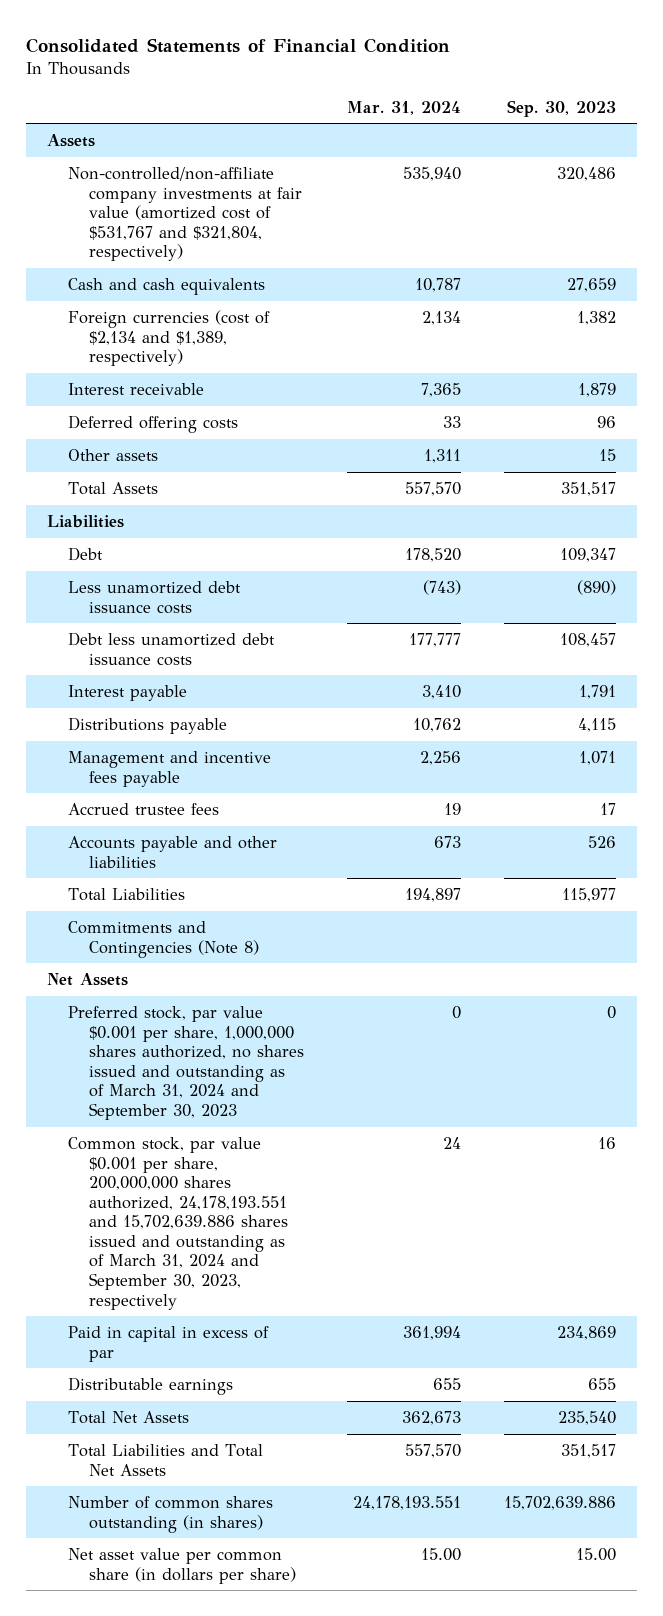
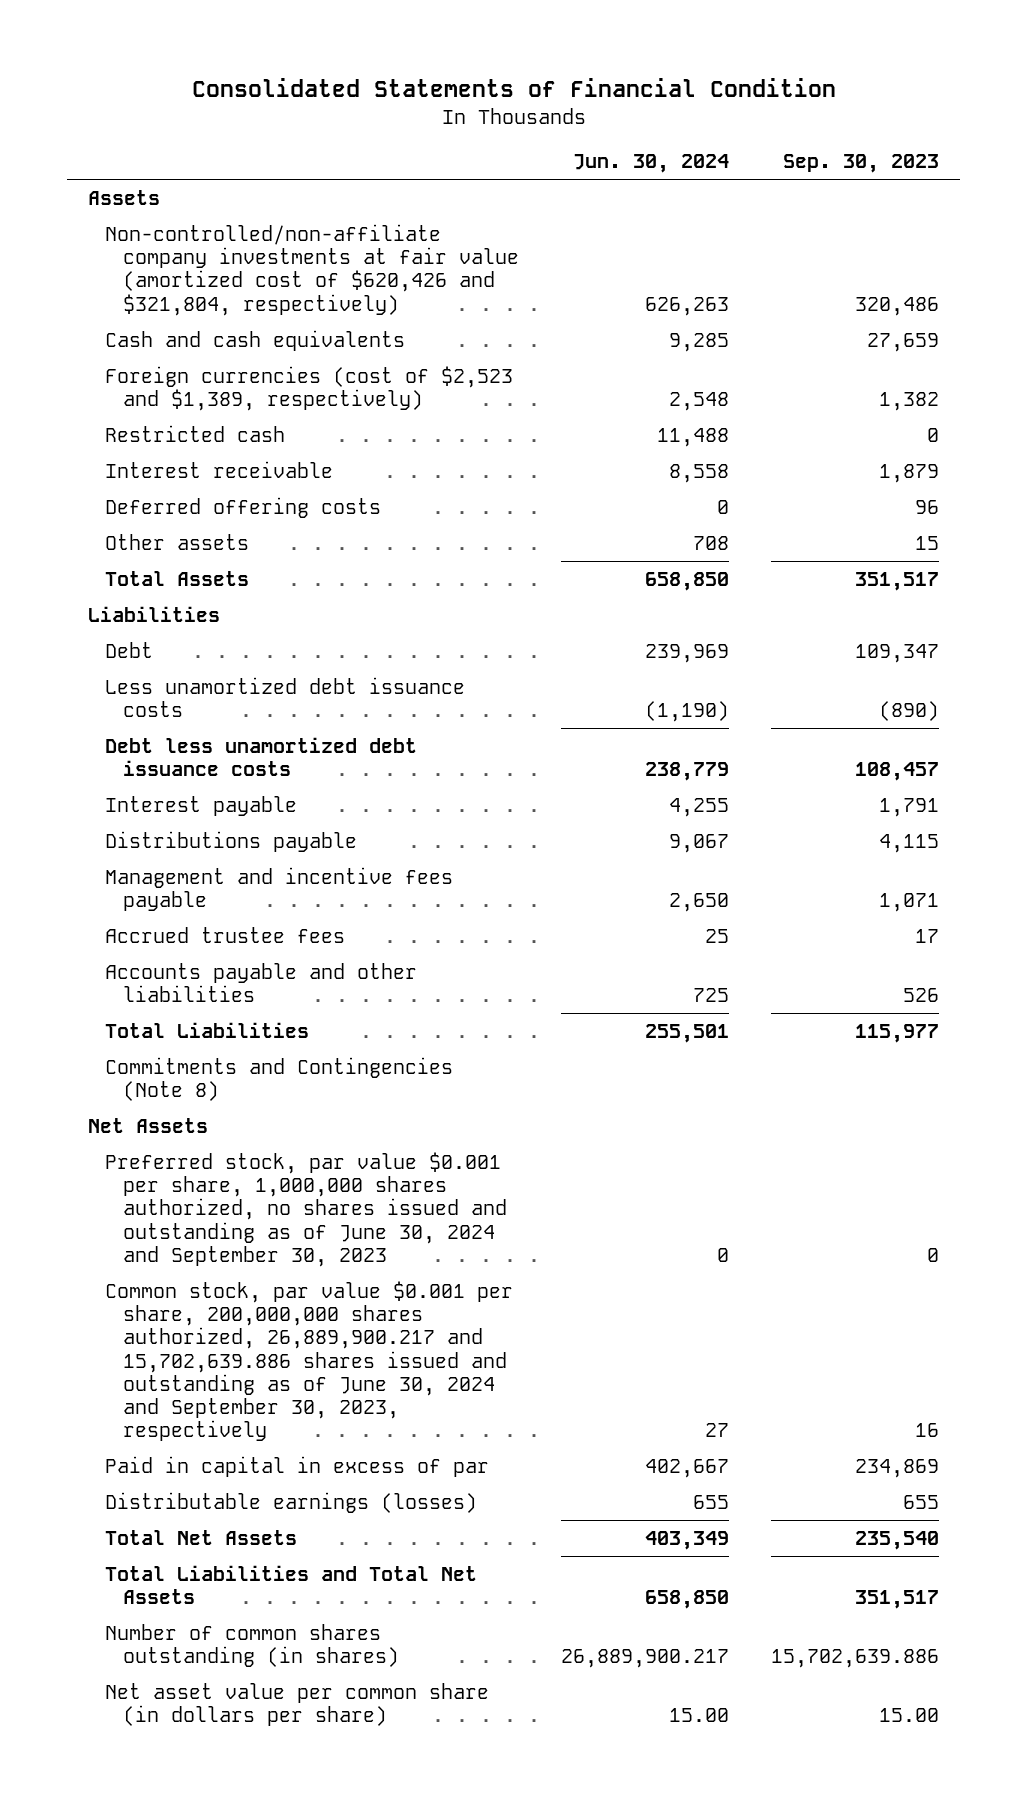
[347,100,462,115] Mar. 31, 2024 -> none
none -> [573,154,730,174] Jun. 30, 2024
[68,167,303,262] Non-controlled/non-affiliate company investments at fair value (amortized cost of $531,767 and $321,804, respectively) -> [105,223,520,316] Non-controlled/non-affiliate company investments at fair value (amortized cost of $620,426 and $321,804, respectively)
[68,310,271,367] Foreign currencies (cost of $2,134 and $1,389, respectively) -> [105,365,514,412] Foreign currencies (cost of $2,523 and $1,389, respectively)
none -> [105,424,286,442] Restricted cash
[68,1006,305,1120] Preferred stock, par value $0.001 per share, 1,000,000 shares authorized, no shares issued and outstanding as of March 31, 2024 and September 30, 2023 -> [105,1151,508,1267] Preferred stock, par value $0.001 per share, 1,000,000 shares authorized, no shares issued and outstanding as of June 30, 2024 and September 30, 2023
[68,1137,289,1310] Common stock, par value $0.001 per share, 200,000,000 shares authorized, 24,178,193.551 and 15,702,639.886 shares issued and outstanding as of March 31, 2024 and September 30, 2023, respectively -> [105,1280,514,1442] Common stock, par value $0.001 per share, 200,000,000 shares authorized, 26,889,900.217 and 15,702,639.886 shares issued and outstanding as of June 30, 2024 and September 30, 2023, respectively
[68,1377,234,1396] Distributable earnings -> [105,1491,478,1513] Distributable earnings (losses)

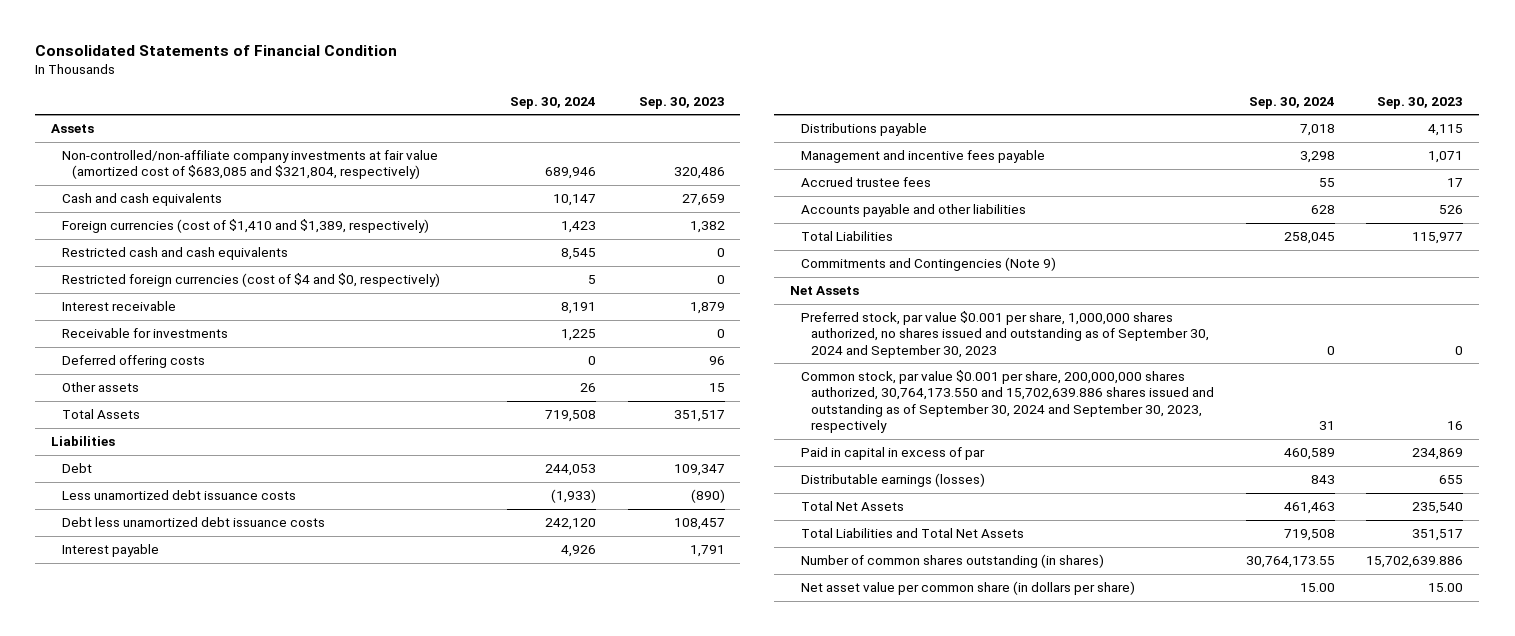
[573,154,730,174] Jun. 30, 2024 -> none
none -> [509,96,596,109] Sep. 30, 2024
[105,223,520,316] Non-controlled/non-affiliate company investments at fair value (amortized cost of $620,426 and $321,804, respectively) -> [61,150,438,180] Non-controlled/non-affiliate company investments at fair value (amortized cost of $683,085 and $321,804, respectively)
[105,365,514,412] Foreign currencies (cost of $2,523 and $1,389, respectively) -> [61,219,429,234] Foreign currencies (cost of $1,410 and $1,389, respectively)
[105,424,286,442] Restricted cash -> [61,247,288,261] Restricted cash and cash equivalents
none -> [61,273,440,288] Restricted foreign currencies (cost of $4 and $0, respectively)
none -> [61,328,228,339] Receivable for investments
[105,1056,454,1102] Commitments and Contingencies (Note 8) -> [800,257,1056,272] Commitments and Contingencies (Note 9)
[105,1151,508,1267] Preferred stock, par value $0.001 per share, 1,000,000 shares authorized, no shares issued and outstanding as of June 30, 2024 and September 30, 2023 -> [800,311,1210,358] Preferred stock, par value $0.001 per share, 1,000,000 shares authorized, no shares issued and outstanding as of September 30, 2024 and September 30, 2023
[105,1280,514,1442] Common stock, par value $0.001 per share, 200,000,000 shares authorized, 26,889,900.217 and 15,702,639.886 shares issued and outstanding as of June 30, 2024 and September 30, 2023, respectively -> [800,370,1215,433] Common stock, par value $0.001 per share, 200,000,000 shares authorized, 30,764,173.550 and 15,702,639.886 shares issued and outstanding as of September 30, 2024 and September 30, 2023, respectively

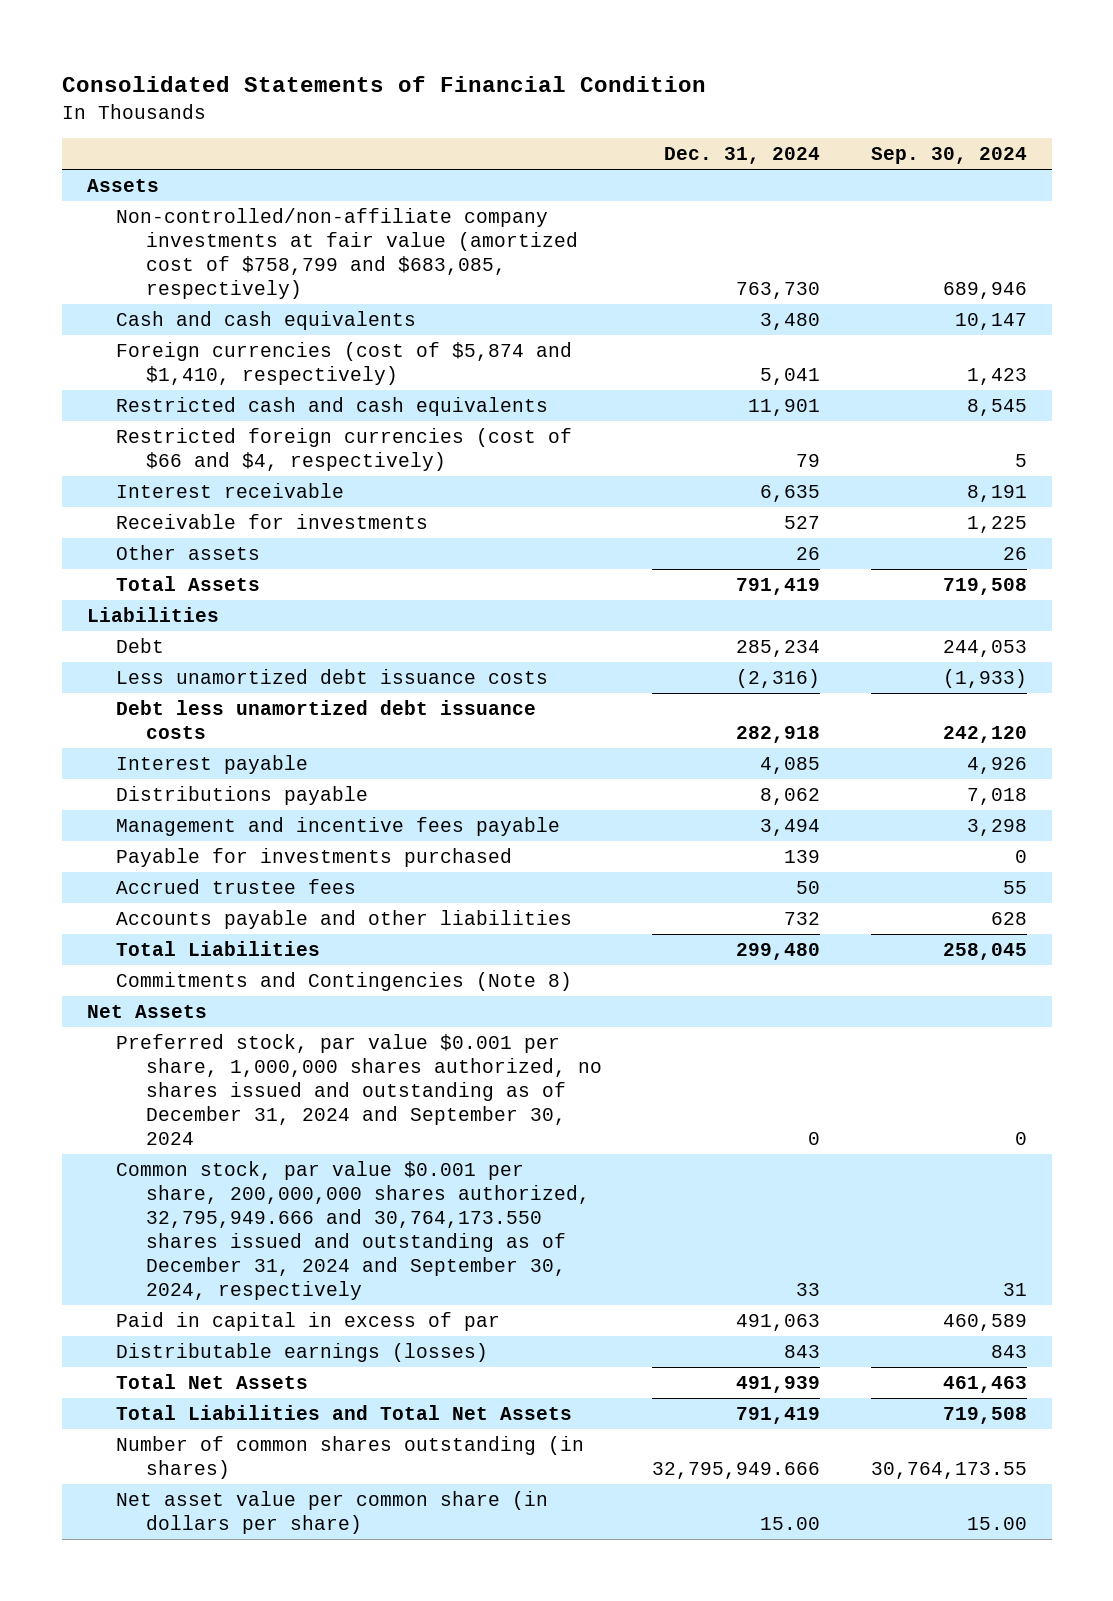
[638,96,725,109] Sep. 30, 2023 -> none
none -> [664,147,821,165] Dec. 31, 2024
[61,150,438,180] Non-controlled/non-affiliate company investments at fair value (amortized cost of $683,085 and $321,804, respectively) -> [116,207,579,299] Non-controlled/non-affiliate company investments at fair value (amortized cost of $758,799 and $683,085, respectively)
[61,219,429,234] Foreign currencies (cost of $1,410 and $1,389, respectively) -> [116,341,573,385] Foreign currencies (cost of $5,874 and $1,410, respectively)
[61,273,440,288] Restricted foreign currencies (cost of $4 and $0, respectively) -> [116,427,573,471] Restricted foreign currencies (cost of $66 and $4, respectively)
[61,355,205,369] Deferred offering costs -> none
none -> [116,847,513,867] Payable for investments purchased
[800,257,1056,272] Commitments and Contingencies (Note 9) -> [116,971,573,991] Commitments and Contingencies (Note 8)
[800,311,1210,358] Preferred stock, par value $0.001 per share, 1,000,000 shares authorized, no shares issued and outstanding as of September 30, 2024 and September 30, 2023 -> [116,1033,603,1145] Preferred stock, par value $0.001 per share, 1,000,000 shares authorized, no shares issued and outstanding as of December 31, 2024 and September 30, 2024
[800,370,1215,433] Common stock, par value $0.001 per share, 200,000,000 shares authorized, 30,764,173.550 and 15,702,639.886 shares issued and outstanding as of September 30, 2024 and September 30, 2023, respectively -> [116,1160,591,1300] Common stock, par value $0.001 per share, 200,000,000 shares authorized, 32,795,949.666 and 30,764,173.550 shares issued and outstanding as of December 31, 2024 and September 30, 2024, respectively

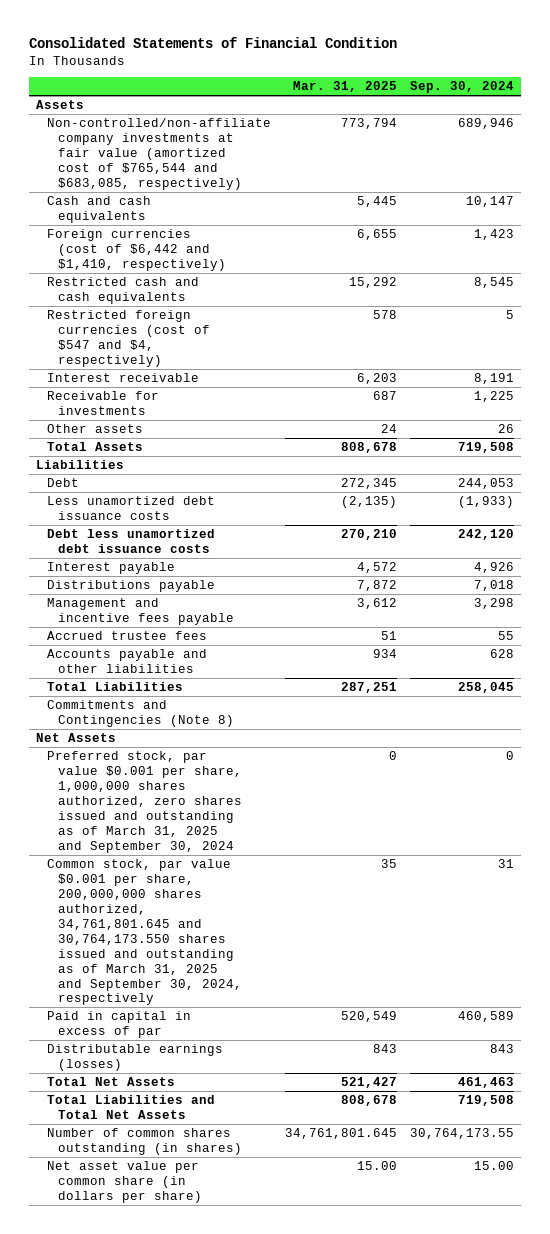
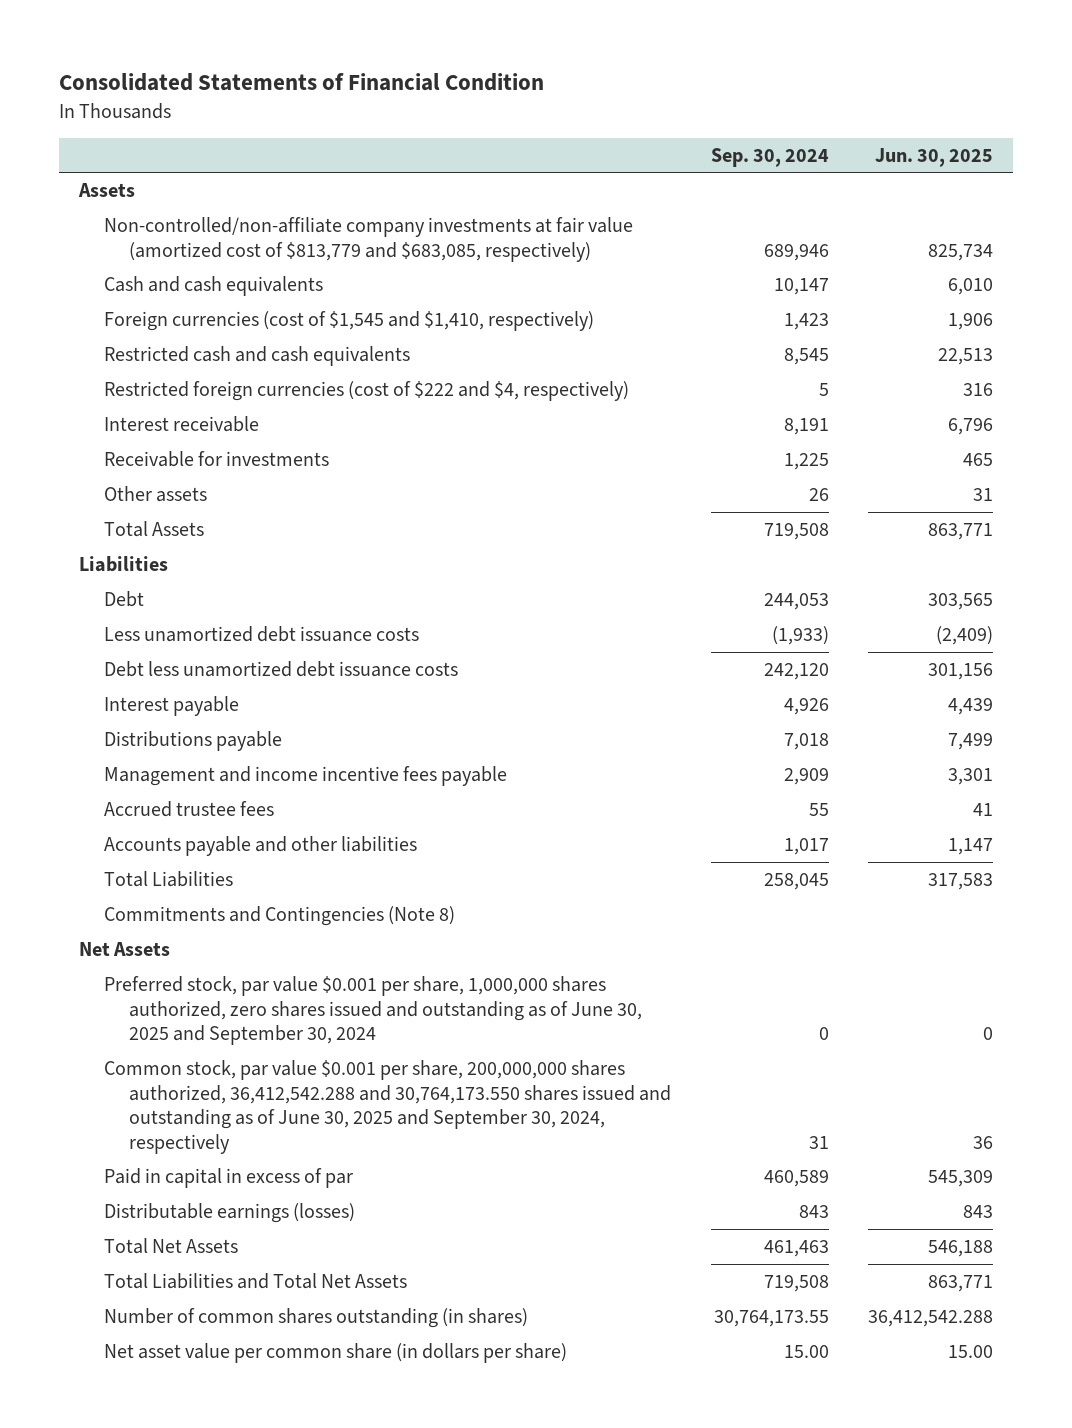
[292,81,397,93] Mar. 31, 2025 -> none
none -> [875,147,994,167] Jun. 30, 2025
[47,118,272,190] Non-controlled/non-affiliate company investments at fair value (amortized cost of $765,544 and $683,085, respectively) -> [104,216,634,262] Non-controlled/non-affiliate company investments at fair value (amortized cost of $813,779 and $683,085, respectively)
[47,229,227,271] Foreign currencies (cost of $6,442 and $1,410, respectively) -> [104,310,595,331] Foreign currencies (cost of $1,545 and $1,410, respectively)
[47,310,211,367] Restricted foreign currencies (cost of $547 and $4, respectively) -> [104,380,630,401] Restricted foreign currencies (cost of $222 and $4, respectively)
[47,598,235,625] Management and incentive fees payable -> [104,765,508,786] Management and income incentive fees payable
[474,598,515,610] 3,298 -> [783,767,829,785] 2,909
[490,649,515,659] 628 -> [783,837,829,855] 1,017
[47,751,243,853] Preferred stock, par value $0.001 per share, 1,000,000 shares authorized, zero shares issued and outstanding as of March 31, 2025 and September 30, 2024 -> [104,975,643,1046] Preferred stock, par value $0.001 per share, 1,000,000 shares authorized, zero shares issued and outstanding as of June 30, 2025 and September 30, 2024
[47,859,243,1006] Common stock, par value $0.001 per share, 200,000,000 shares authorized, 34,761,801.645 and 30,764,173.550 shares issued and outstanding as of March 31, 2025 and September 30, 2024, respectively -> [104,1059,672,1154] Common stock, par value $0.001 per share, 200,000,000 shares authorized, 36,412,542.288 and 30,764,173.550 shares issued and outstanding as of June 30, 2025 and September 30, 2024, respectively

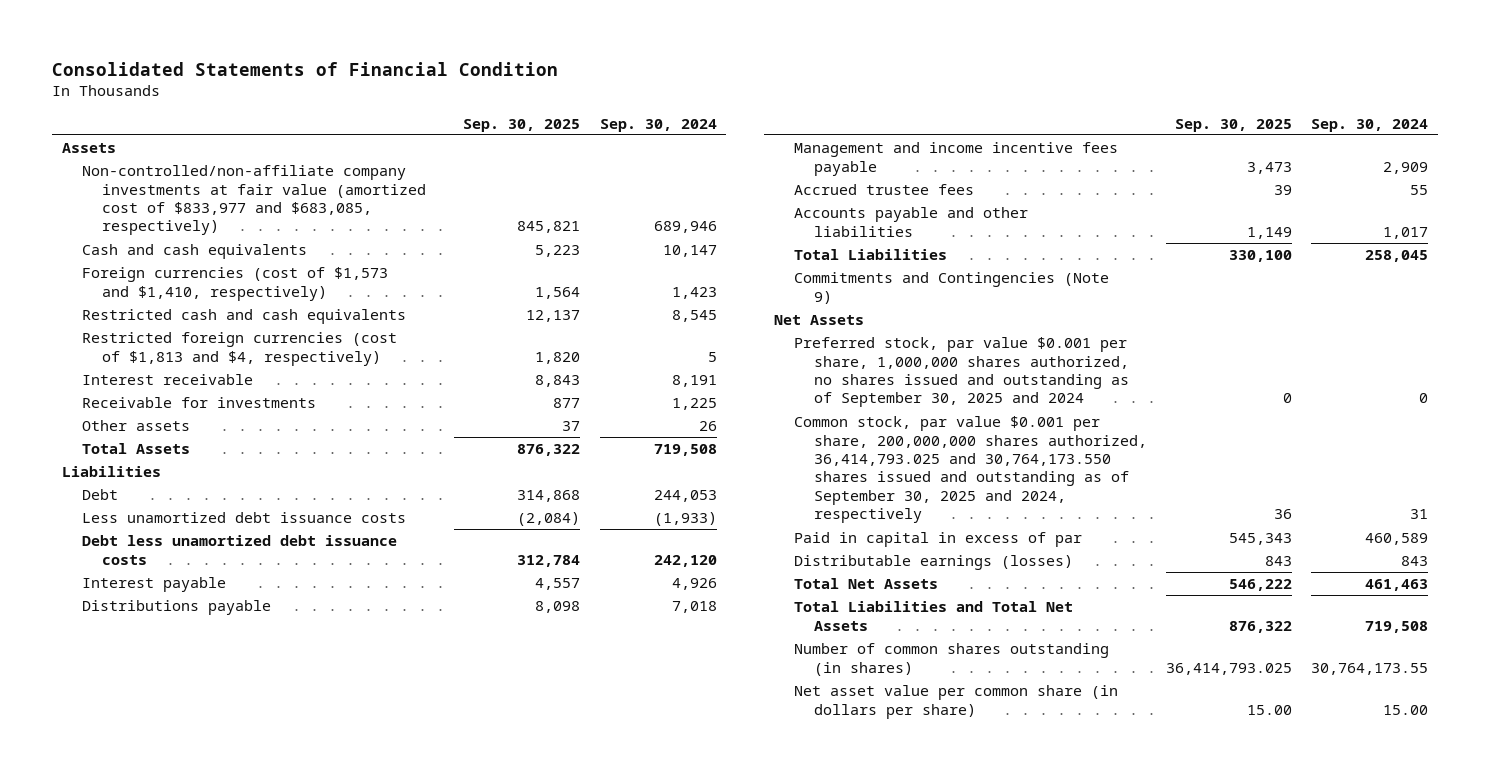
[875,147,994,167] Jun. 30, 2025 -> none
none -> [463,118,581,132] Sep. 30, 2025
[104,216,634,262] Non-controlled/non-affiliate company investments at fair value (amortized cost of $813,779 and $683,085, respectively) -> [81,165,426,236] Non-controlled/non-affiliate company investments at fair value (amortized cost of $833,977 and $683,085, respectively)
[104,310,595,331] Foreign currencies (cost of $1,545 and $1,410, respectively) -> [81,267,388,301] Foreign currencies (cost of $1,573 and $1,410, respectively)
[104,380,630,401] Restricted foreign currencies (cost of $222 and $4, respectively) -> [81,332,397,366] Restricted foreign currencies (cost of $1,813 and $4, respectively)
[104,905,456,926] Commitments and Contingencies (Note 8) -> [793,272,1109,304] Commitments and Contingencies (Note 9)
[104,975,643,1046] Preferred stock, par value $0.001 per share, 1,000,000 shares authorized, zero shares issued and outstanding as of June 30, 2025 and September 30, 2024 -> [793,337,1129,408] Preferred stock, par value $0.001 per share, 1,000,000 shares authorized, no shares issued and outstanding as of September 30, 2025 and 2024
[104,1059,672,1154] Common stock, par value $0.001 per share, 200,000,000 shares authorized, 36,412,542.288 and 30,764,173.550 shares issued and outstanding as of June 30, 2025 and September 30, 2024, respectively -> [793,416,1147,524] Common stock, par value $0.001 per share, 200,000,000 shares authorized, 36,414,793.025 and 30,764,173.550 shares issued and outstanding as of September 30, 2025 and 2024, respectively

